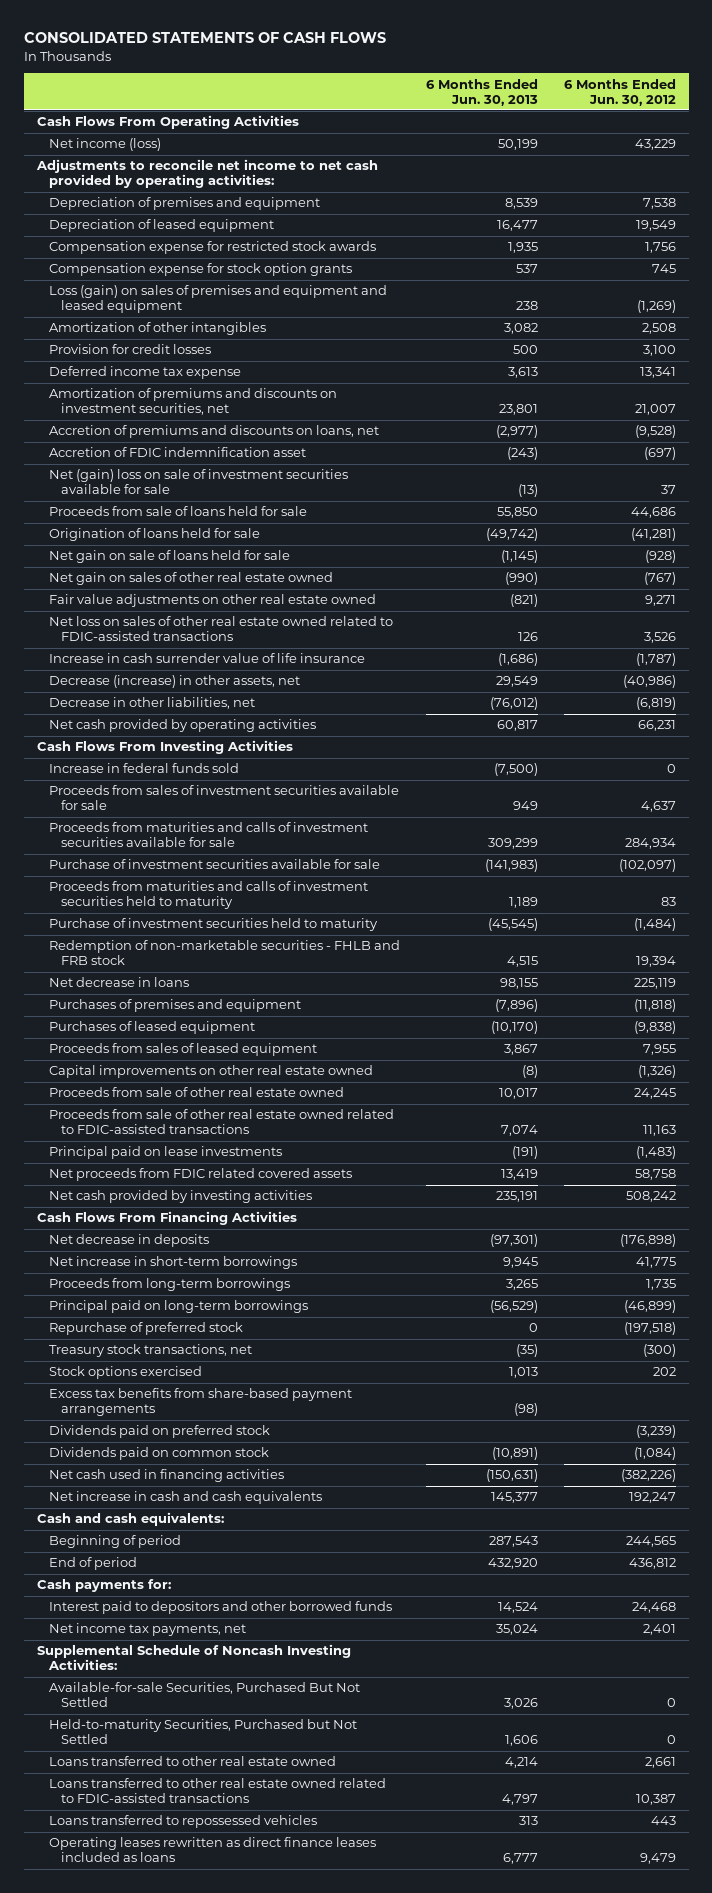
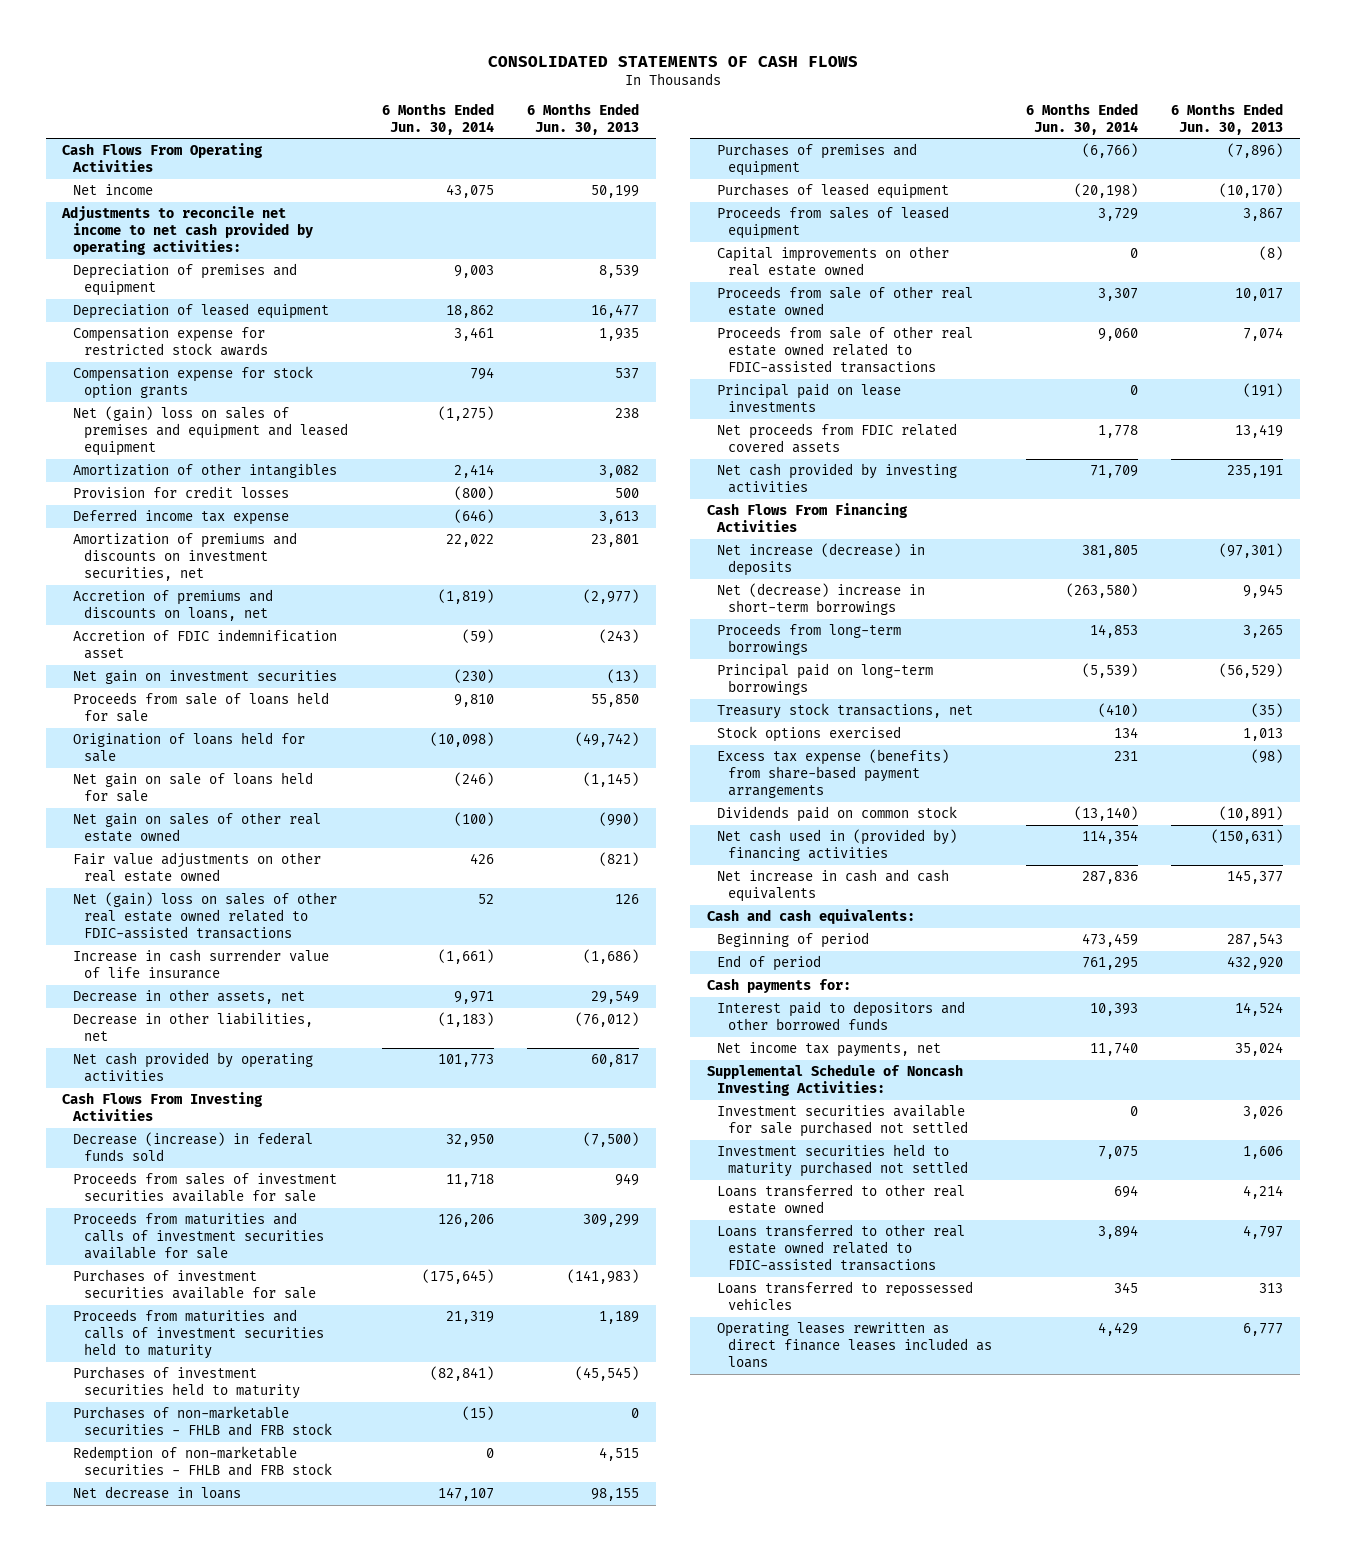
[563,78,676,106] 6 Months Ended Jun. 30, 2012 -> none
none -> [381,102,494,135] 6 Months Ended Jun. 30, 2014
[48,138,161,152] Net income (loss) -> [73,184,154,196] Net income
[48,285,387,314] Loss (gain) on sales of premises and equipment and leased equipment -> [73,406,349,456] Net (gain) loss on sales of premises and equipment and leased equipment
[48,469,348,495] Net (gain) loss on sale of investment securities available for sale -> [73,670,338,685] Net gain on investment securities
[48,616,393,642] Net loss on sales of other real estate owned related to FDIC-assisted transactions -> [73,892,338,939] Net (gain) loss on sales of other real estate owned related to FDIC-assisted transactions
[48,675,300,689] Decrease (increase) in other assets, net -> [73,989,306,1005] Decrease in other assets, net
[48,763,239,774] Increase in federal funds sold -> [73,1132,314,1162] Decrease (increase) in federal funds sold
[48,859,380,870] Purchase of investment securities available for sale -> [73,1269,317,1300] Purchases of investment securities available for sale
[48,918,378,932] Purchase of investment securities held to maturity -> [73,1366,301,1400] Purchases of investment securities held to maturity
none -> [73,1406,333,1437] Purchases of non-marketable securities - FHLB and FRB stock
[48,1234,209,1248] Net decrease in deposits -> [717,543,926,577] Net increase (decrease) in deposits
[48,1256,297,1270] Net increase in short-term borrowings -> [717,583,926,616] Net (decrease) increase in short-term borrowings
[48,1322,243,1336] Repurchase of preferred stock -> none
[48,1425,270,1439] Dividends paid on preferred stock -> none
[48,1388,352,1417] Excess tax benefits from share-based payment arrangements -> [717,749,950,798] Excess tax expense (benefits) from share-based payment arrangements
[48,1469,284,1483] Net cash used in financing activities -> [717,829,958,862] Net cash used in (provided by) financing activities
[48,1682,360,1708] Available-for-sale Securities, Purchased But Not Settled -> [717,1104,969,1138] Investment securities available for sale purchased not settled
[48,1719,357,1745] Held-to-maturity Securities, Purchased but Not Settled -> [717,1144,969,1178] Investment securities held to maturity purchased not settled

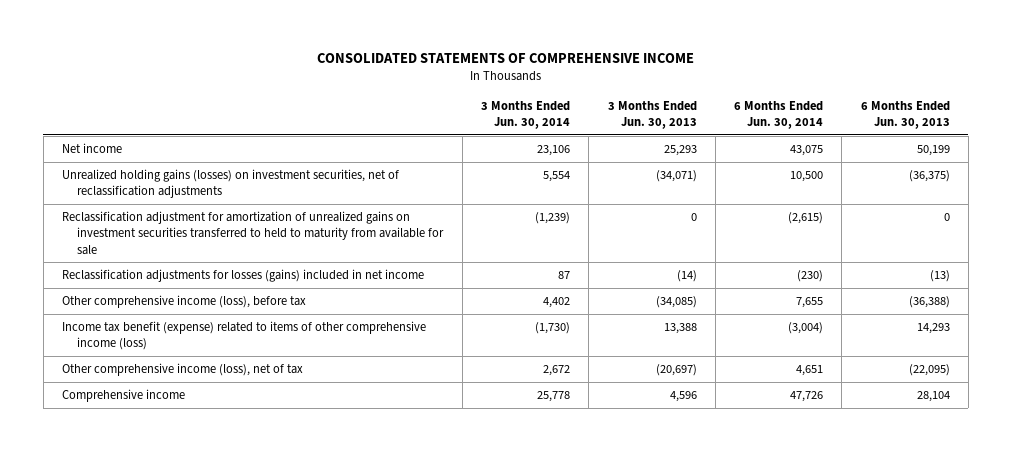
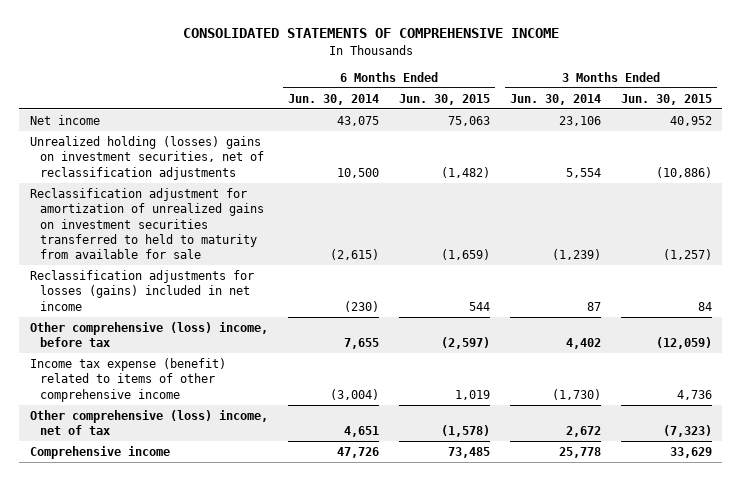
[607,100,697,129] 3 Months Ended Jun. 30, 2013 -> none
[860,100,950,129] 6 Months Ended Jun. 30, 2013 -> none
none -> [398,93,490,105] Jun. 30, 2015
none -> [621,93,713,105] Jun. 30, 2015
[62,169,400,199] Unrealized holding gains (losses) on investment securities, net of reclassification adjustments -> [29,135,264,180] Unrealized holding (losses) gains on investment securities, net of reclassification adjustments
[62,295,307,309] Other comprehensive income (loss), before tax -> [29,321,268,348] Other comprehensive (loss) income, before tax
[62,321,427,351] Income tax benefit (expense) related to items of other comprehensive income (loss) -> [29,357,226,402] Income tax expense (benefit) related to items of other comprehensive income
[62,363,304,377] Other comprehensive income (loss), net of tax -> [29,409,268,436] Other comprehensive (loss) income, net of tax

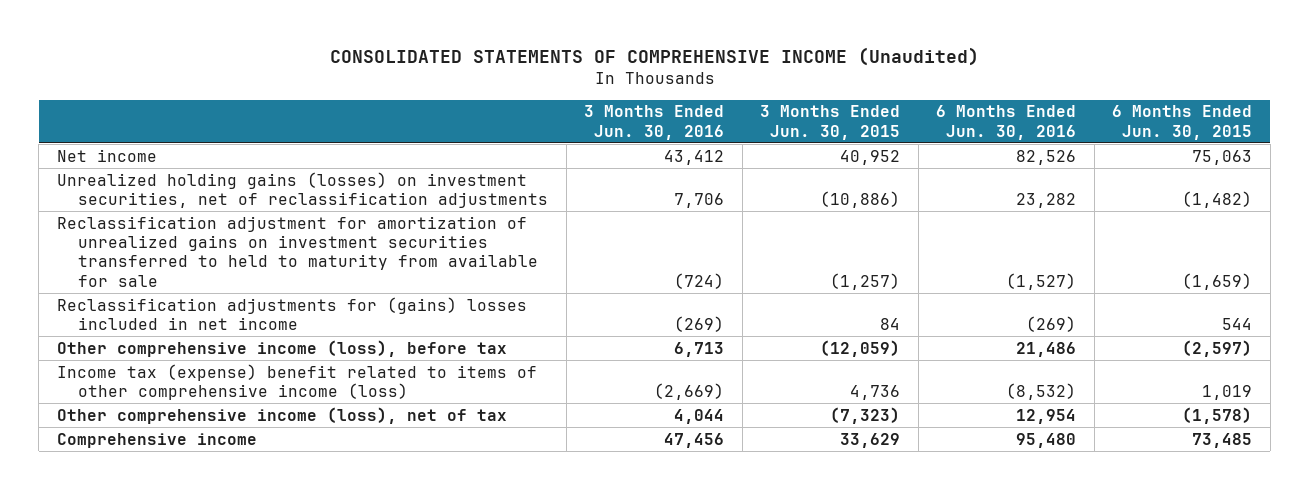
[182,28,559,39] CONSOLIDATED STATEMENTS OF COMPREHENSIVE INCOME -> [329,47,979,67] CONSOLIDATED STATEMENTS OF COMPREHENSIVE INCOME (Unaudited)
[287,93,379,105] Jun. 30, 2014 -> none
[510,93,602,105] Jun. 30, 2014 -> none
none -> [584,105,725,140] 3 Months Ended Jun. 30, 2016
none -> [936,105,1077,140] 6 Months Ended Jun. 30, 2016
[29,135,264,180] Unrealized holding (losses) gains on investment securities, net of reclassification adjustments -> [56,171,549,208] Unrealized holding gains (losses) on investment securities, net of reclassification adjustments
[29,269,254,311] Reclassification adjustments for losses (gains) included in net income -> [56,296,527,330] Reclassification adjustments for (gains) losses included in net income
[29,321,268,348] Other comprehensive (loss) income, before tax -> [56,339,507,357] Other comprehensive income (loss), before tax
[29,357,226,402] Income tax expense (benefit) related to items of other comprehensive income -> [56,363,537,400] Income tax (expense) benefit related to items of other comprehensive income (loss)
[29,409,268,436] Other comprehensive (loss) income, net of tax -> [56,406,507,424] Other comprehensive income (loss), net of tax

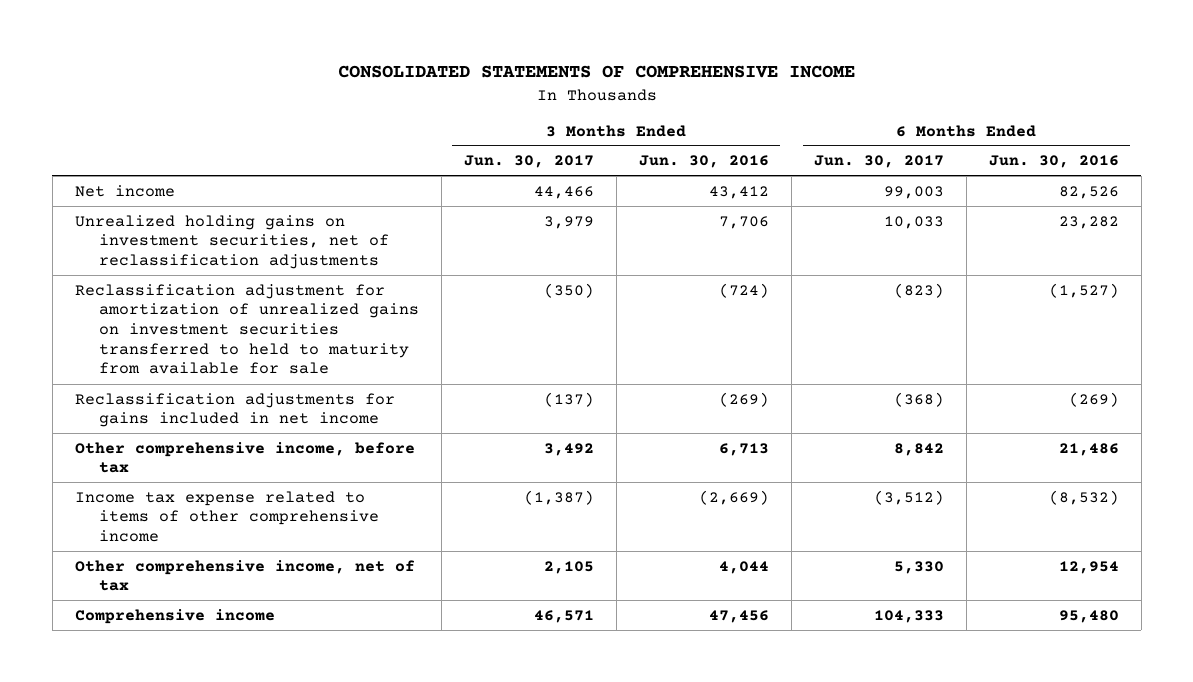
[329,47,979,67] CONSOLIDATED STATEMENTS OF COMPREHENSIVE INCOME (Unaudited) -> [337,65,855,79] CONSOLIDATED STATEMENTS OF COMPREHENSIVE INCOME
[760,105,901,140] 3 Months Ended Jun. 30, 2015 -> none
[1112,105,1253,140] 6 Months Ended Jun. 30, 2015 -> none
none -> [463,155,594,169] Jun. 30, 2017
none -> [813,155,944,169] Jun. 30, 2017
[56,171,549,208] Unrealized holding gains (losses) on investment securities, net of reclassification adjustments -> [74,214,389,270] Unrealized holding gains on investment securities, net of reclassification adjustments
[56,296,527,330] Reclassification adjustments for (gains) losses included in net income -> [74,392,395,428] Reclassification adjustments for gains included in net income
[56,339,507,357] Other comprehensive income (loss), before tax -> [74,441,415,474] Other comprehensive income, before tax
[56,363,537,400] Income tax (expense) benefit related to items of other comprehensive income (loss) -> [74,490,379,543] Income tax expense related to items of other comprehensive income
[56,406,507,424] Other comprehensive income (loss), net of tax -> [74,559,415,592] Other comprehensive income, net of tax

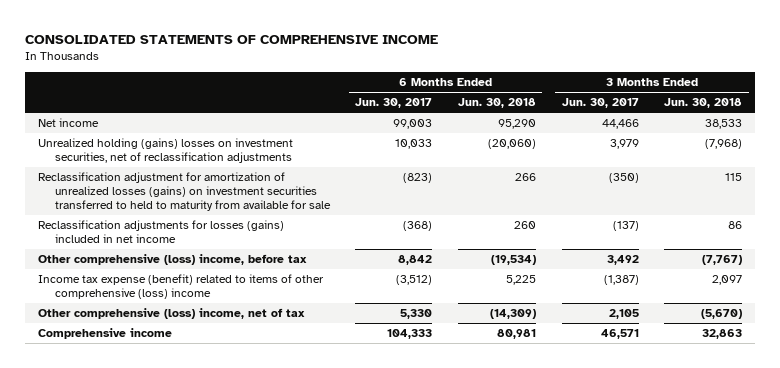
[638,155,769,169] Jun. 30, 2016 -> none
[988,155,1119,169] Jun. 30, 2016 -> none
none -> [457,98,536,109] Jun. 30, 2018
none -> [664,98,743,109] Jun. 30, 2018
[74,214,389,270] Unrealized holding gains on investment securities, net of reclassification adjustments -> [38,138,294,164] Unrealized holding (gains) losses on investment securities, net of reclassification adjustments
[74,283,419,375] Reclassification adjustment for amortization of unrealized gains on investment securities transferred to held to maturity from available for sale -> [38,172,331,212] Reclassification adjustment for amortization of unrealized losses (gains) on investment securities transferred to held to maturity from available for sale
[74,392,395,428] Reclassification adjustments for gains included in net income -> [38,220,285,244] Reclassification adjustments for losses (gains) included in net income
[74,441,415,474] Other comprehensive income, before tax -> [38,254,308,266] Other comprehensive (loss) income, before tax
[74,490,379,543] Income tax expense related to items of other comprehensive income -> [38,274,325,300] Income tax expense (benefit) related to items of other comprehensive (loss) income
[74,559,415,592] Other comprehensive income, net of tax -> [38,308,306,320] Other comprehensive (loss) income, net of tax

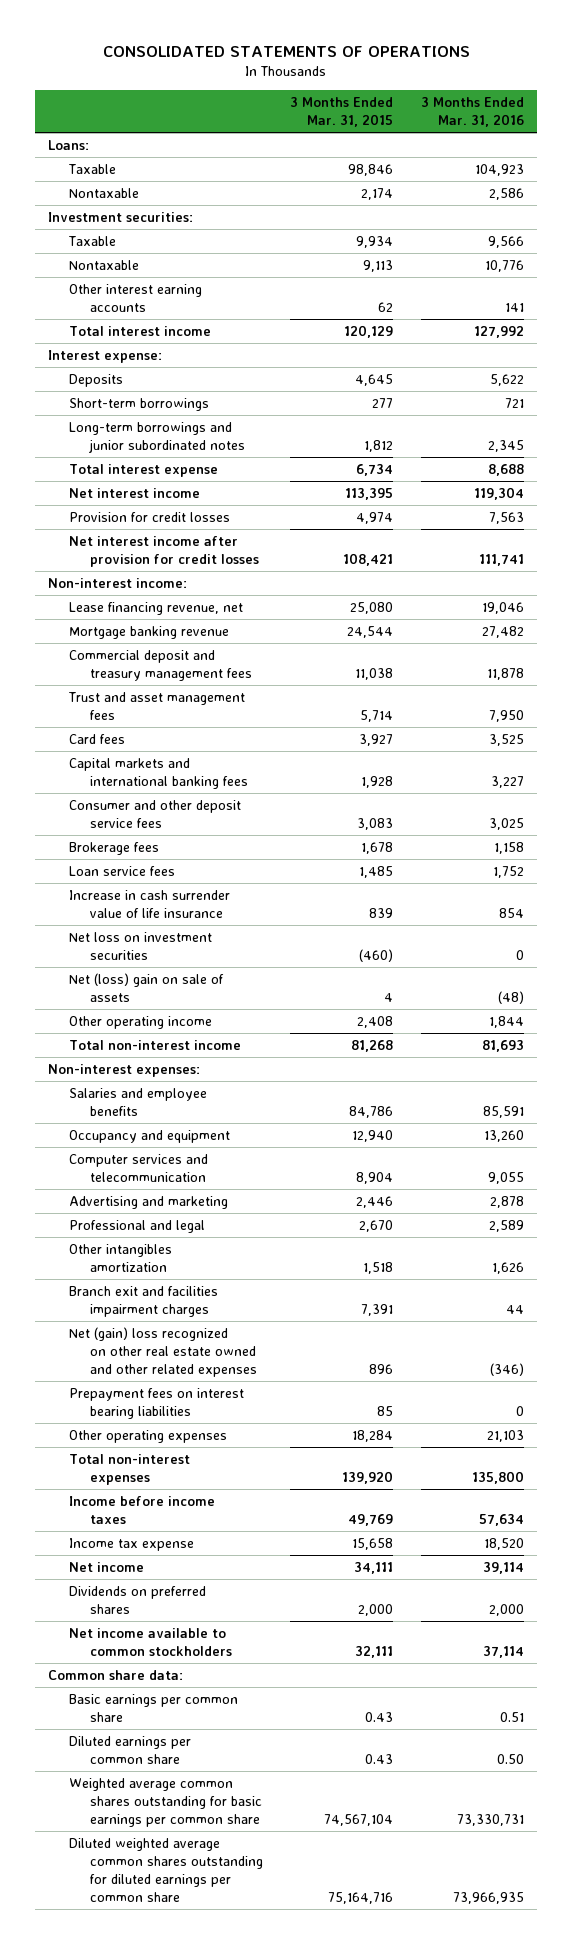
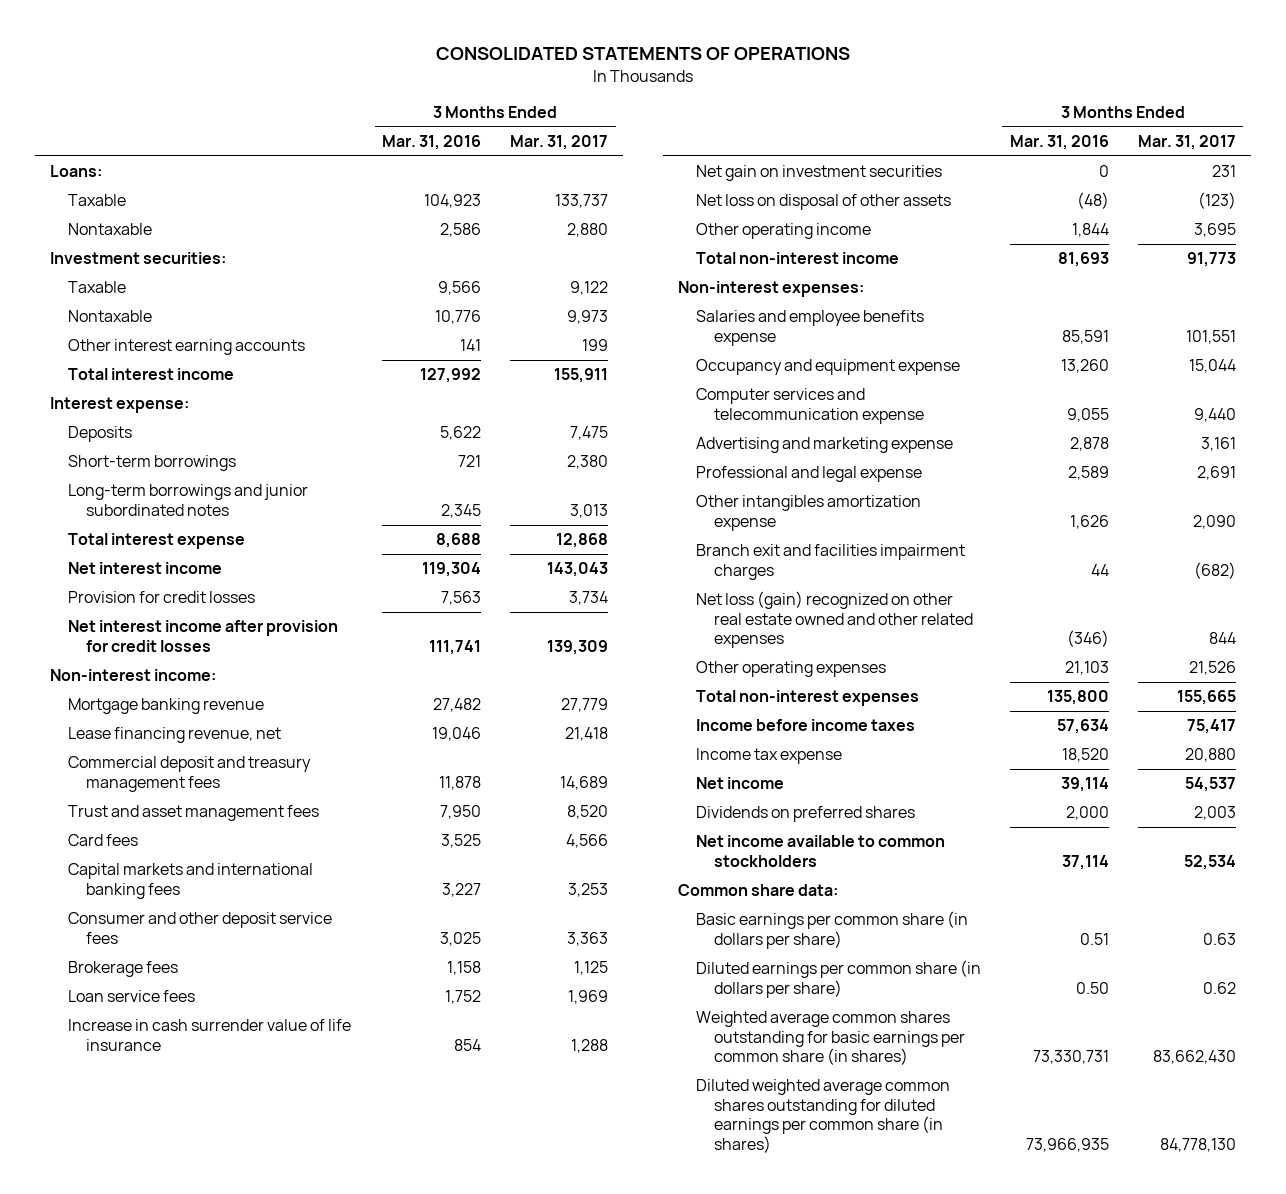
[290,96,394,127] 3 Months Ended Mar. 31, 2015 -> none
none -> [510,135,609,151] Mar. 31, 2017
[69,601,244,615] Lease financing revenue, net -> [67,727,281,744] Lease financing revenue, net
[69,931,213,960] Net loss on investment securities -> [695,165,942,182] Net gain on investment securities
[69,972,225,1002] Net (loss) gain on sale of assets -> [695,194,951,211] Net loss on disposal of other assets
[69,1087,208,1116] Salaries and employee benefits -> [695,310,924,346] Salaries and employee benefits expense
[69,1129,231,1143] Occupancy and equipment -> [695,359,960,376] Occupancy and equipment expense
[69,1153,209,1182] Computer services and telecommunication -> [695,388,924,424] Computer services and telecommunication expense
[69,1195,229,1209] Advertising and marketing -> [695,437,953,454] Advertising and marketing expense
[69,1219,206,1233] Professional and legal -> [695,466,922,483] Professional and legal expense
[69,1243,173,1272] Other intangibles amortization -> [695,495,921,531] Other intangibles amortization expense
[69,1387,245,1419] Prepayment fees on interest bearing liabilities -> none
[69,1326,257,1378] Net (gain) loss recognized on other real estate owned and other related expenses -> [695,591,973,649] Net loss (gain) recognized on other real estate owned and other related expenses
[69,1693,239,1722] Basic earnings per common share -> [695,911,968,949] Basic earnings per common share (in dollars per share)
[69,1735,192,1764] Diluted earnings per common share -> [695,960,981,998] Diluted earnings per common share (in dollars per share)
[69,1777,262,1828] Weighted average common shares outstanding for basic earnings per common share -> [695,1011,965,1066] Weighted average common shares outstanding for basic earnings per common share (in shares)
[69,1837,263,1903] Diluted weighted average common shares outstanding for diluted earnings per common share -> [695,1079,950,1154] Diluted weighted average common shares outstanding for diluted earnings per common share (in shares)

